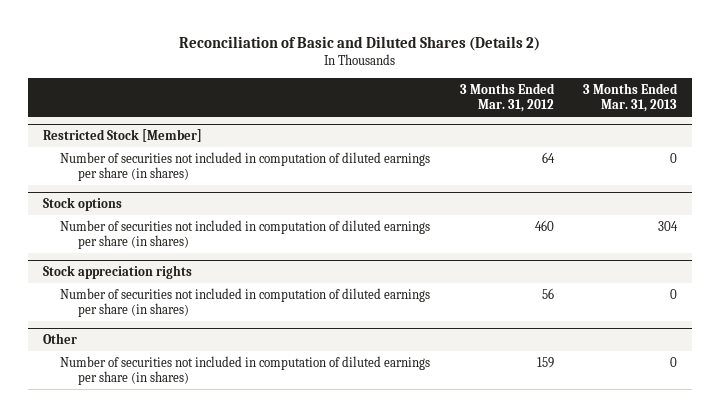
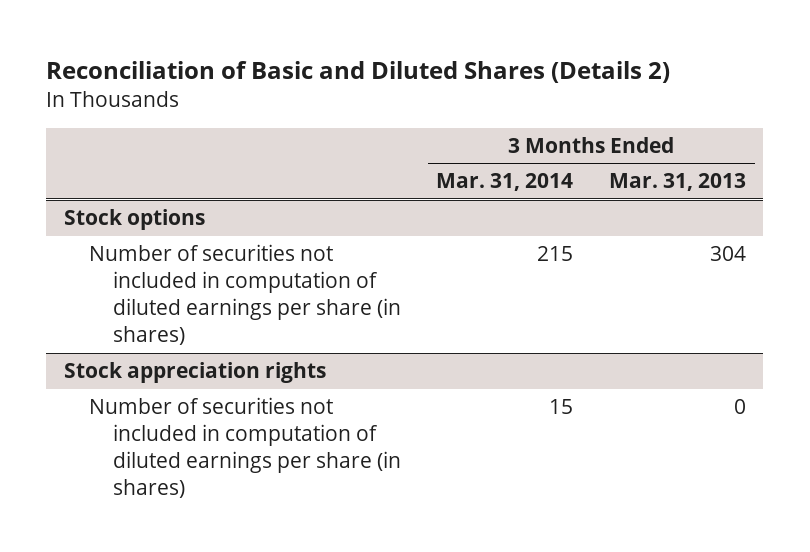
[459,83,555,113] 3 Months Ended Mar. 31, 2012 -> none
none -> [436,173,574,192] Mar. 31, 2014
[42,129,202,143] Restricted Stock [Member] -> none
[60,151,431,181] Number of securities not included in computation of diluted earnings per share (in shares) -> none
[42,333,77,345] Other -> none
[60,355,431,385] Number of securities not included in computation of diluted earnings per share (in shares) -> none

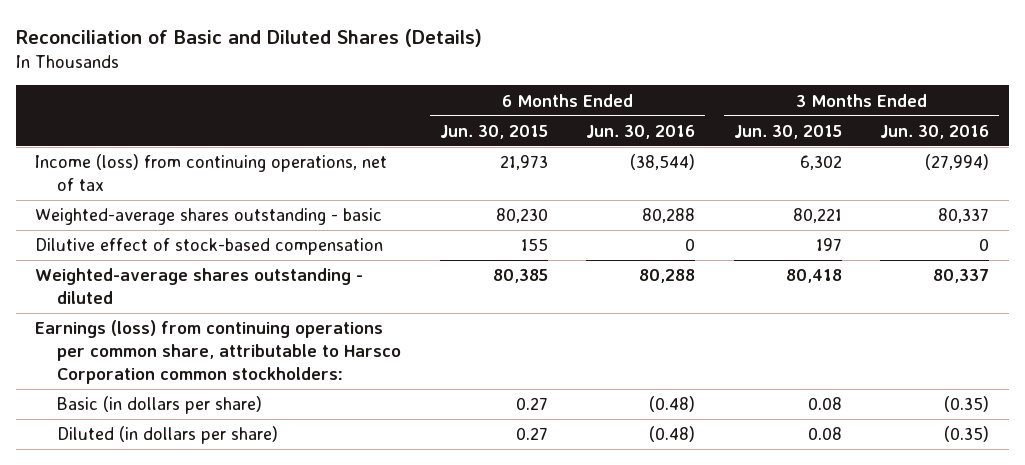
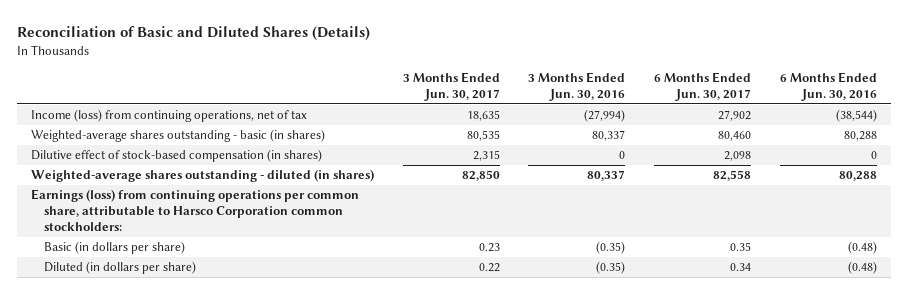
[439,124,548,139] Jun. 30, 2015 -> none
[733,124,842,139] Jun. 30, 2015 -> none
none -> [402,72,500,102] 3 Months Ended Jun. 30, 2017
none -> [654,72,752,102] 6 Months Ended Jun. 30, 2017
[35,208,383,226] Weighted-average shares outstanding - basic -> [30,129,325,143] Weighted-average shares outstanding - basic (in shares)
[35,238,384,256] Dilutive effect of stock-based compensation -> [30,149,322,163] Dilutive effect of stock-based compensation (in shares)
[35,268,364,305] Weighted-average shares outstanding - diluted -> [30,169,374,183] Weighted-average shares outstanding - diluted (in shares)

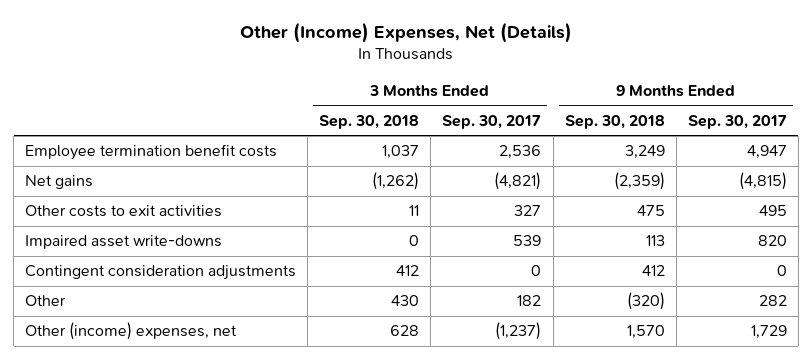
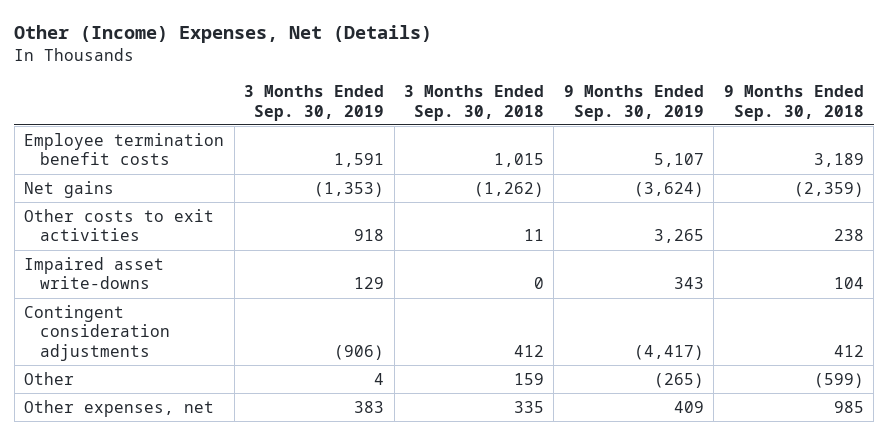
[442,114,542,129] Sep. 30, 2017 -> none
[687,114,787,129] Sep. 30, 2017 -> none
none -> [244,85,385,121] 3 Months Ended Sep. 30, 2019
none -> [563,85,704,121] 9 Months Ended Sep. 30, 2019
[382,145,420,160] 1,037 -> [493,153,544,168] 1,015
[624,145,665,160] 3,249 -> [813,153,864,168] 3,189
[636,205,665,217] 475 -> [833,229,864,242] 238
[645,235,665,247] 113 -> [833,277,864,290] 104
[391,295,420,307] 430 -> [513,372,544,385] 159
[626,292,665,311] (320) -> [813,372,864,388] (599)
[25,322,238,341] Other (income) expenses, net -> [24,399,215,417] Other expenses, net
[390,325,420,337] 628 -> [513,400,544,413] 335
[626,325,665,340] 1,570 -> [833,400,864,413] 985

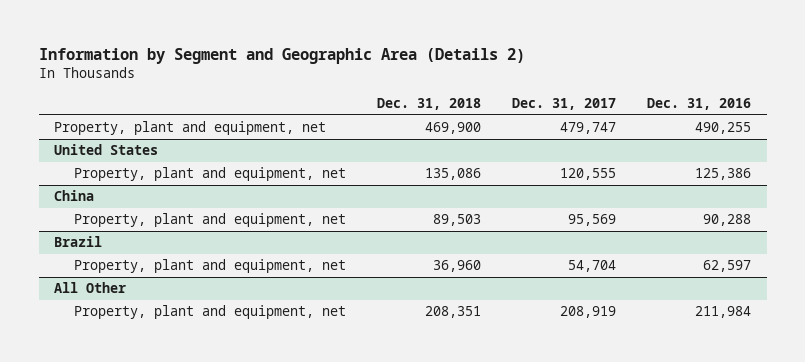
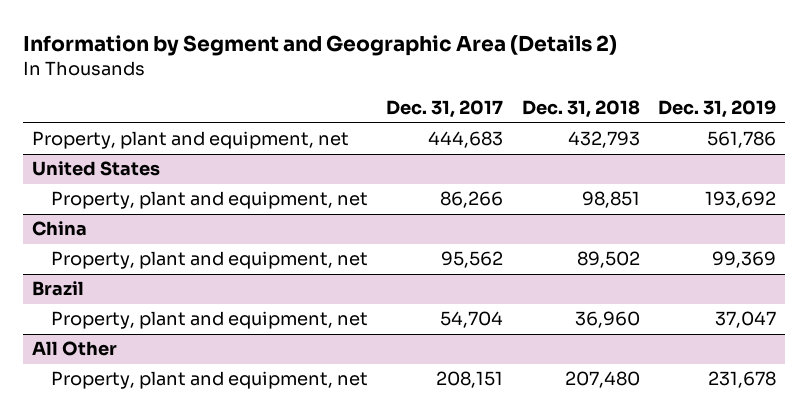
[647,98,752,111] Dec. 31, 2016 -> none
none -> [657,100,776,119] Dec. 31, 2019
[424,122,481,135] 469,900 -> [567,131,640,149] 432,793
[560,122,617,135] 479,747 -> [428,131,504,149] 444,683
[424,168,481,181] 135,086 -> [581,191,640,209] 98,851
[560,168,617,181] 120,555 -> [440,191,504,209] 86,266
[432,214,481,227] 89,503 -> [576,251,640,269] 89,502
[568,214,617,227] 95,569 -> [441,251,504,269] 95,562
[424,306,481,319] 208,351 -> [564,371,640,389] 207,480
[560,306,617,319] 208,919 -> [436,371,504,389] 208,151

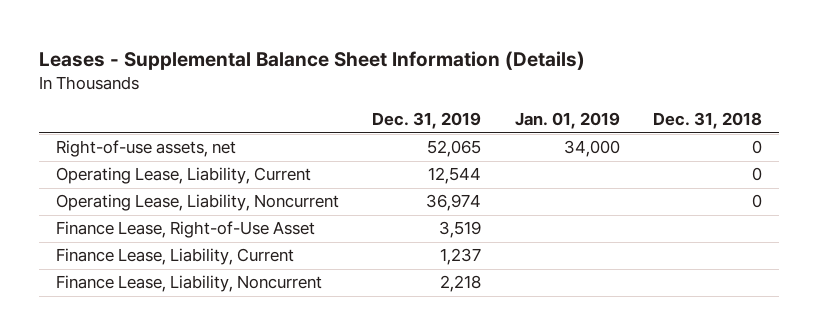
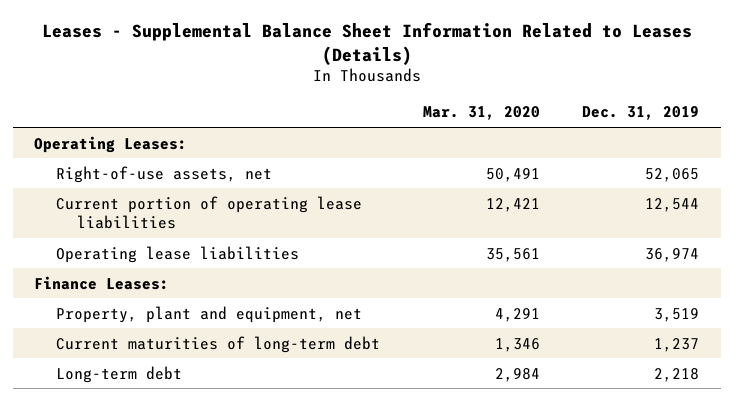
[39,50,586,70] Leases - Supplemental Balance Sheet Information (Details) -> [41,21,692,65] Leases - Supplemental Balance Sheet Information Related to Leases (Details)
[514,112,620,130] Jan. 01, 2019 -> none
[653,112,763,130] Dec. 31, 2018 -> none
none -> [422,106,540,121] Mar. 31, 2020
none -> [34,135,188,153] Operating Leases:
[55,167,311,185] Operating Lease, Liability, Current -> [55,195,362,229] Current portion of operating lease liabilities
[55,194,339,212] Operating Lease, Liability, Noncurrent -> [55,245,299,263] Operating lease liabilities
none -> [34,275,170,290] Finance Leases:
[55,221,315,239] Finance Lease, Right-of-Use Asset -> [55,305,362,323] Property, plant and equipment, net
[55,248,294,266] Finance Lease, Liability, Current -> [55,335,380,353] Current maturities of long-term debt
[55,275,322,293] Finance Lease, Liability, Noncurrent -> [55,365,182,383] Long-term debt

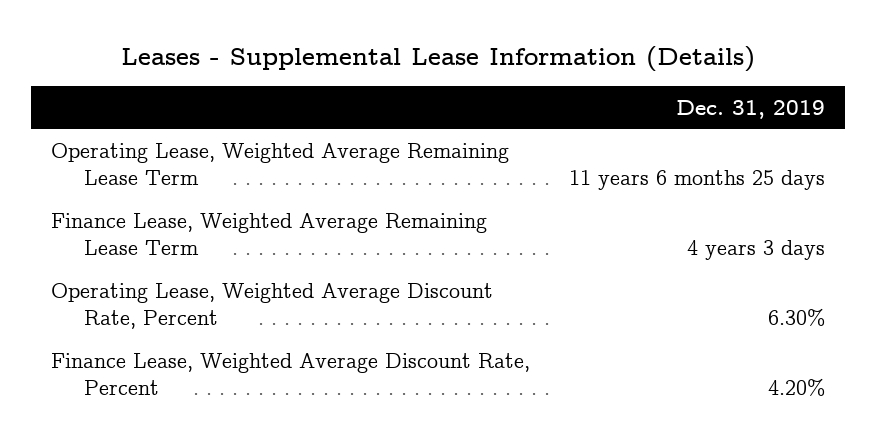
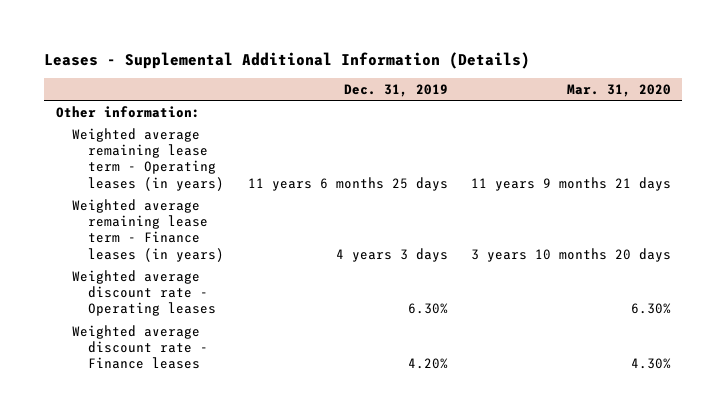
[121,45,756,72] Leases - Supplemental Lease Information (Details) -> [44,52,531,70] Leases - Supplemental Additional Information (Details)
none -> [566,84,671,98] Mar. 31, 2020
none -> [56,105,201,118] Other information:
[50,142,509,185] Operating Lease, Weighted Average Remaining Lease Term -> [72,127,225,191] Weighted average remaining lease term - Operating leases (in years)
[50,212,487,255] Finance Lease, Weighted Average Remaining Lease Term -> [72,198,225,262] Weighted average remaining lease term - Finance leases (in years)
[50,282,493,329] Operating Lease, Weighted Average Discount Rate, Percent -> [72,269,217,317] Weighted average discount rate - Operating leases
[50,352,530,395] Finance Lease, Weighted Average Discount Rate, Percent -> [72,324,209,370] Weighted average discount rate - Finance leases

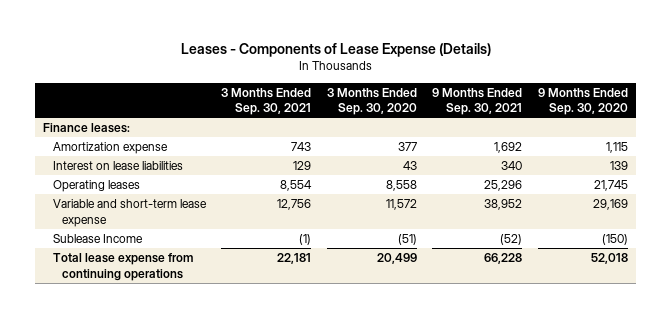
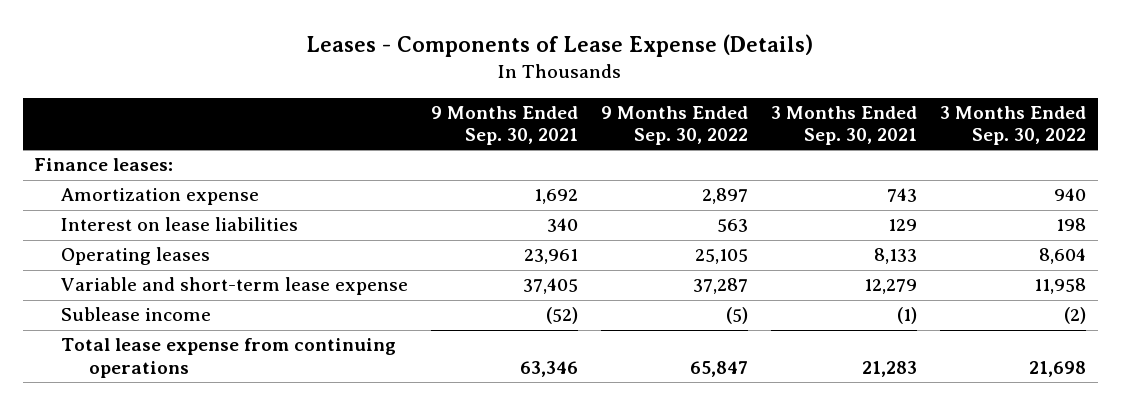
[326,87,417,116] 3 Months Ended Sep. 30, 2020 -> none
[537,87,628,116] 9 Months Ended Sep. 30, 2020 -> none
none -> [601,105,749,146] 9 Months Ended Sep. 30, 2022
none -> [940,105,1087,146] 3 Months Ended Sep. 30, 2022
[280,180,313,192] 8,554 -> [874,248,918,265] 8,133
[484,180,523,192] 25,296 -> [524,249,579,265] 23,961
[277,199,312,211] 12,756 -> [864,279,918,295] 12,279
[484,199,523,211] 38,952 -> [523,278,579,295] 37,405
[52,234,143,244] Sublease Income -> [61,307,212,322] Sublease income
[277,253,312,265] 22,181 -> [862,360,918,377] 21,283
[484,253,523,265] 66,228 -> [520,360,579,377] 63,346

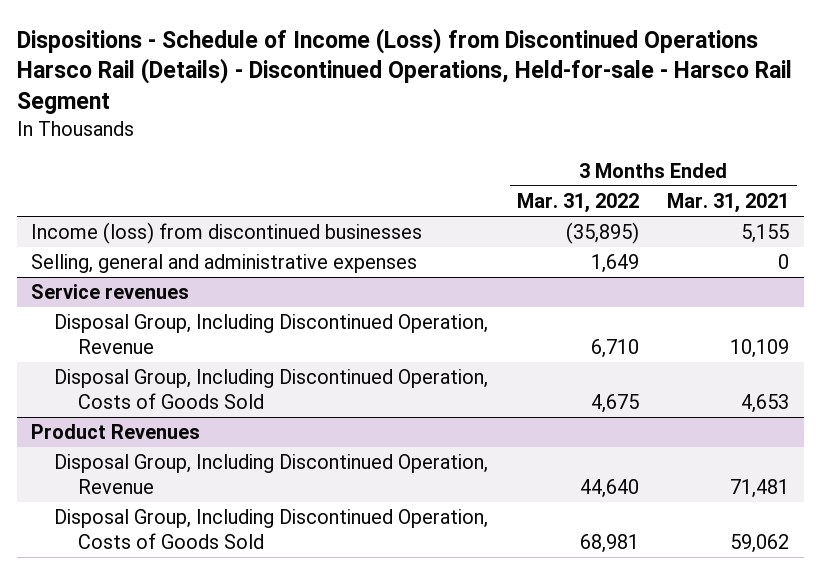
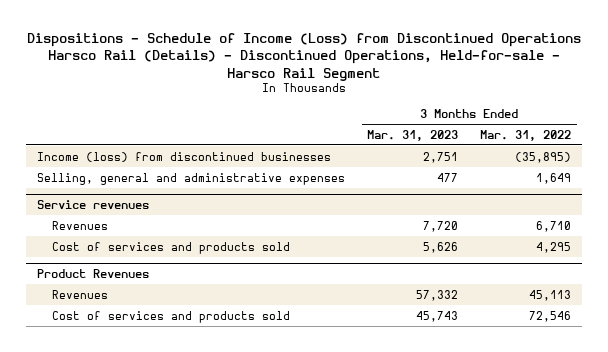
[667,193,790,214] Mar. 31, 2021 -> none
none -> [367,129,459,141] Mar. 31, 2023
[54,314,489,354] Disposal Group, Including Discontinued Operation, Revenue -> [51,220,108,230] Revenues
[54,369,489,409] Disposal Group, Including Discontinued Operation, Costs of Goods Sold -> [51,241,290,254] Cost of services and products sold
[590,393,639,413] 4,675 -> [536,241,572,253] 4,295
[54,454,489,494] Disposal Group, Including Discontinued Operation, Revenue -> none
none -> [51,289,108,299] Revenues
[54,509,489,549] Disposal Group, Including Discontinued Operation, Costs of Goods Sold -> [51,310,290,323] Cost of services and products sold
[579,533,639,553] 68,981 -> [529,310,572,322] 72,546

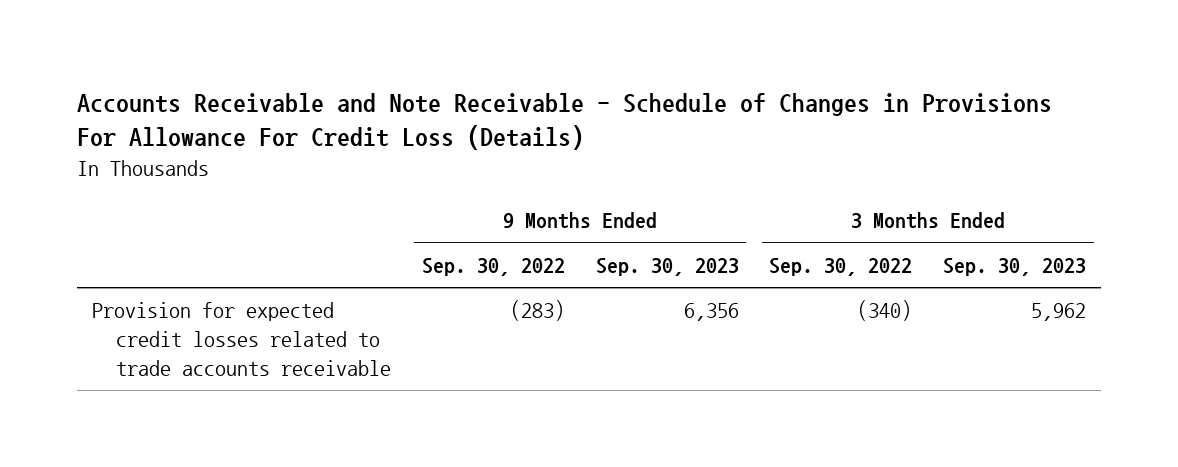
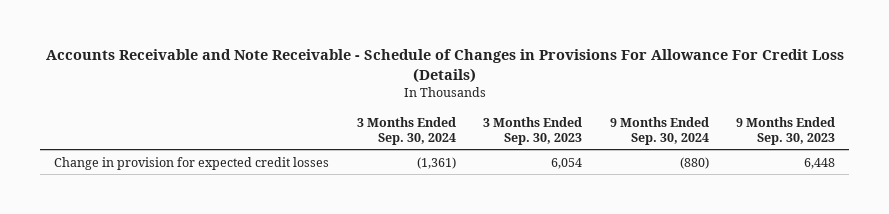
[421,257,565,276] Sep. 30, 2022 -> none
[769,257,913,276] Sep. 30, 2022 -> none
none -> [356,116,456,145] 3 Months Ended Sep. 30, 2024
none -> [609,116,709,145] 9 Months Ended Sep. 30, 2024
[91,302,392,376] Provision for expected credit losses related to trade accounts receivable -> [54,156,330,170] Change in provision for expected credit losses
[683,303,739,322] 6,356 -> [803,157,835,169] 6,448
[1030,303,1086,322] 5,962 -> [551,157,583,169] 6,054

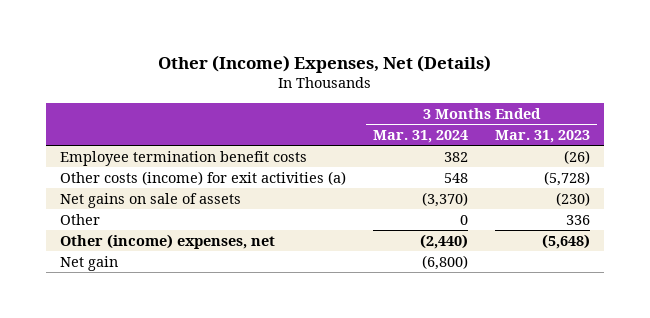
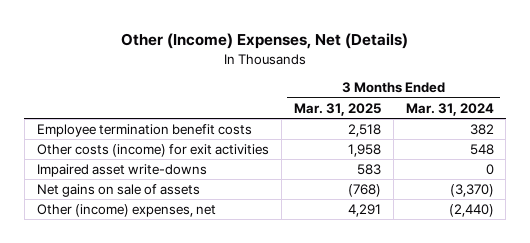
[495,129,591,143] Mar. 31, 2023 -> none
none -> [293,102,381,116] Mar. 31, 2025
[59,170,346,185] Other costs (income) for exit activities (a) -> [36,144,269,158] Other costs (income) for exit activities
none -> [36,164,207,178] Impaired asset write-downs
[59,213,100,225] Other -> none
[59,255,118,271] Net gain -> none

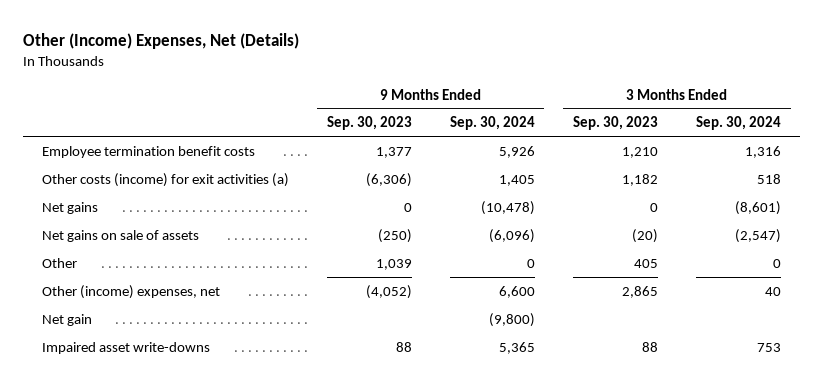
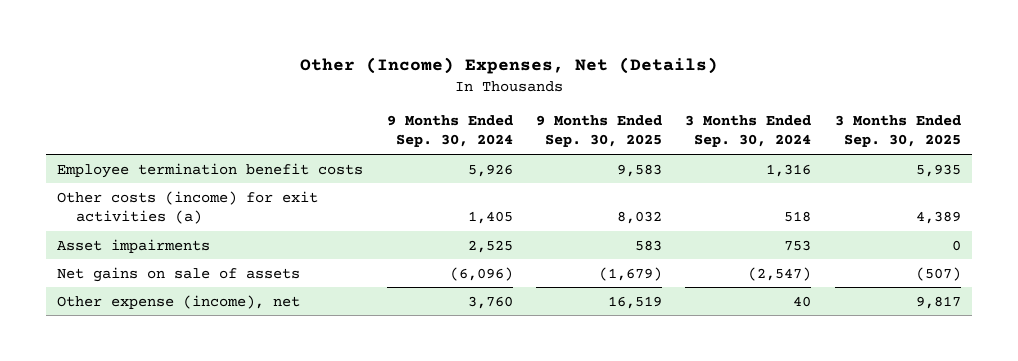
[326,116,412,131] Sep. 30, 2023 -> none
[572,116,658,131] Sep. 30, 2023 -> none
none -> [536,114,663,148] 9 Months Ended Sep. 30, 2025
none -> [834,114,961,148] 3 Months Ended Sep. 30, 2025
[41,201,98,214] Net gains -> none
none -> [57,238,211,253] Asset impairments
[41,257,77,268] Other -> none
[41,313,92,326] Net gain -> none
[41,341,210,354] Impaired asset write-downs -> none
[41,284,220,299] Other (income) expenses, net -> [57,294,301,309] Other expense (income), net
[498,285,535,298] 6,600 -> [467,295,513,309] 3,760

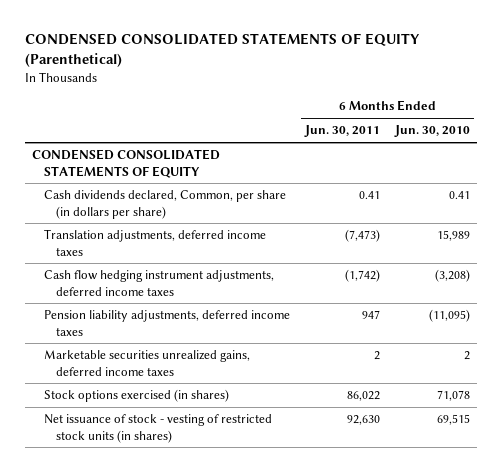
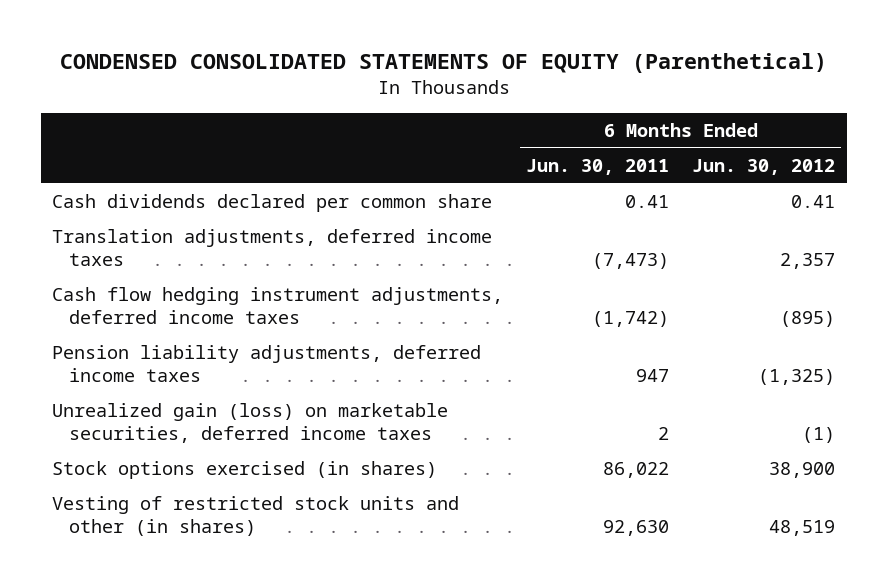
[393,125,470,138] Jun. 30, 2010 -> none
none -> [692,159,836,176] Jun. 30, 2012
[32,149,221,178] CONDENSED CONSOLIDATED STATEMENTS OF EQUITY -> none
[44,190,287,219] Cash dividends declared, Common, per share (in dollars per share) -> [52,194,493,213] Cash dividends declared per common share
[44,350,251,376] Marketable securities unrealized gains, deferred income taxes -> [52,403,449,443] Unrealized gain (loss) on marketable securities, deferred income taxes
[44,414,273,443] Net issuance of stock - vesting of restricted stock units (in shares) -> [52,496,460,536] Vesting of restricted stock units and other (in shares)

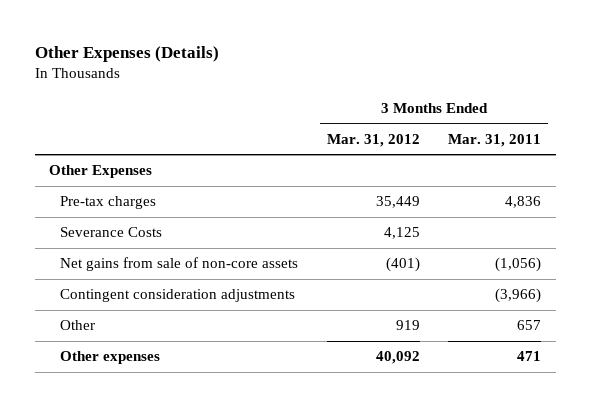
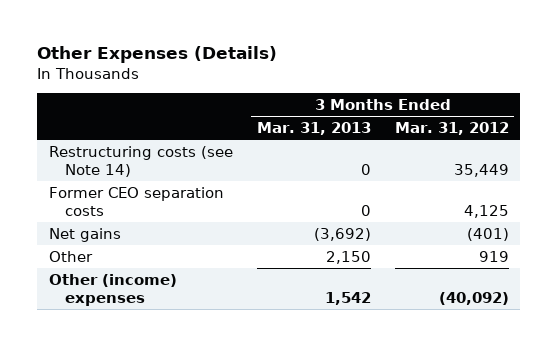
[448,133,542,147] Mar. 31, 2011 -> none
none -> [256,121,371,135] Mar. 31, 2013
[49,165,153,179] Other Expenses -> none
[60,289,296,303] Contingent consideration adjustments -> none
[60,196,157,210] Pre-tax charges -> [49,145,234,177] Restructuring costs (see Note 14)
[60,227,163,238] Severance Costs -> [49,186,225,216] Former CEO separation costs
[60,257,299,272] Net gains from sale of non-core assets -> [49,227,122,242] Net gains
[60,351,161,365] Other expenses -> [49,273,178,306] Other (income) expenses
[375,351,420,365] 40,092 -> [438,291,509,305] (40,092)

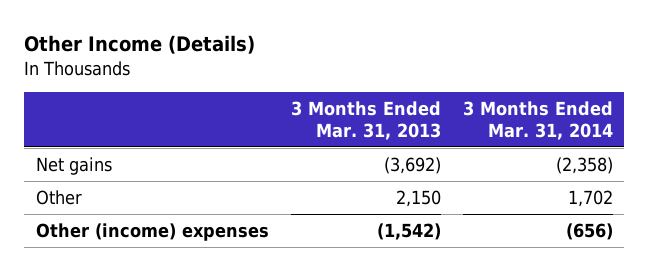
[37,46,278,64] Other Expenses (Details) -> [24,35,256,55] Other Income (Details)
[394,121,509,135] Mar. 31, 2012 -> none
none -> [463,100,614,140] 3 Months Ended Mar. 31, 2014
[49,145,234,177] Restructuring costs (see Note 14) -> none
[49,186,225,216] Former CEO separation costs -> none
[324,291,371,305] 1,542 -> [376,222,441,240] (1,542)

